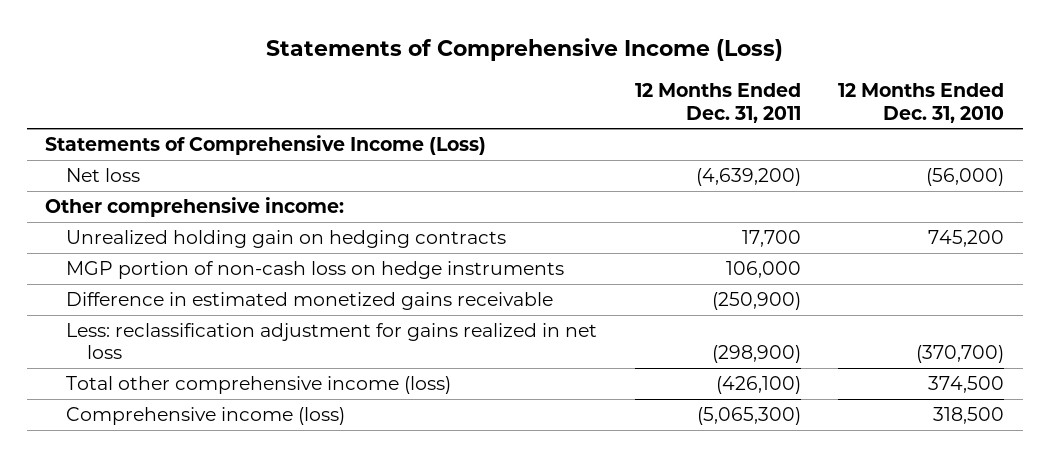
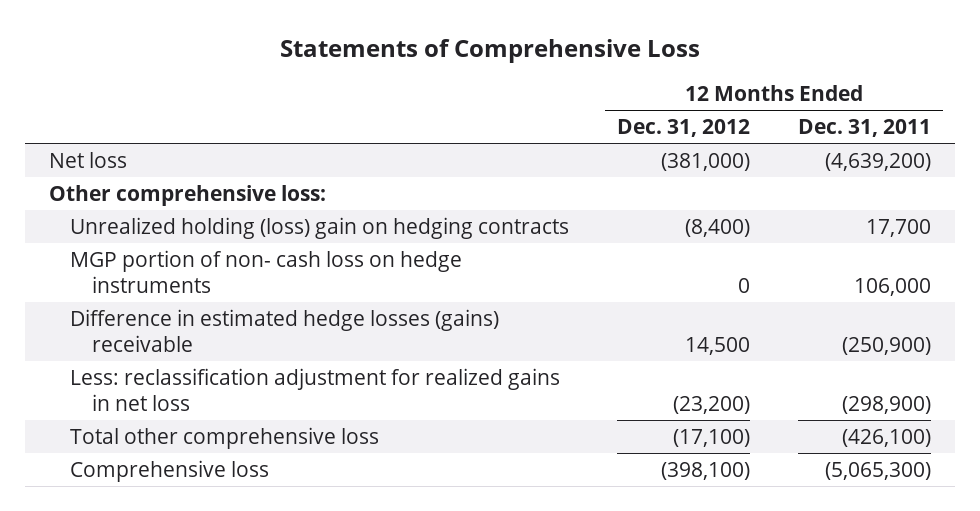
[265,38,783,62] Statements of Comprehensive Income (Loss) -> [280,38,701,63] Statements of Comprehensive Loss
[838,83,1005,123] 12 Months Ended Dec. 31, 2010 -> none
none -> [617,119,751,138] Dec. 31, 2012
[45,134,487,155] Statements of Comprehensive Income (Loss) -> none
[45,196,345,217] Other comprehensive income: -> [48,184,326,206] Other comprehensive loss:
[66,229,507,248] Unrealized holding gain on hedging contracts -> [70,216,570,239] Unrealized holding (loss) gain on hedging contracts
[66,260,565,279] MGP portion of non-cash loss on hedge instruments -> [70,249,463,293] MGP portion of non- cash loss on hedge instruments
[66,291,554,310] Difference in estimated monetized gains receivable -> [70,308,500,352] Difference in estimated hedge losses (gains) receivable
[66,322,598,360] Less: reclassification adjustment for gains realized in net loss -> [70,367,561,411] Less: reclassification adjustment for realized gains in net loss
[66,375,452,394] Total other comprehensive income (loss) -> [70,426,380,449] Total other comprehensive loss
[66,406,346,425] Comprehensive income (loss) -> [70,459,270,482] Comprehensive loss

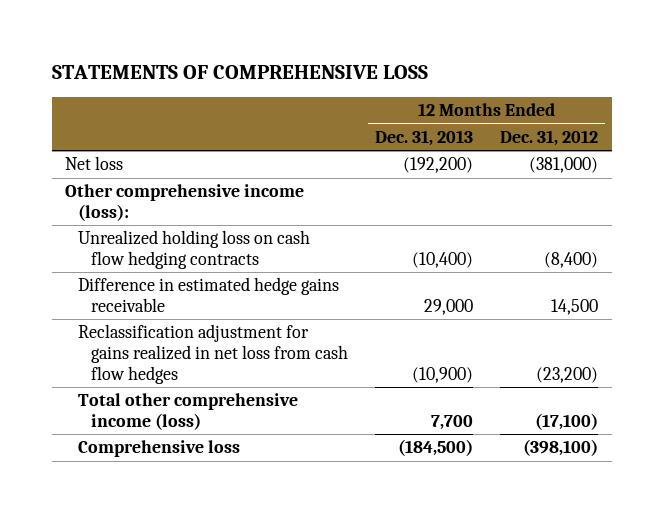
[280,38,701,63] Statements of Comprehensive Loss -> [51,65,428,80] STATEMENTS OF COMPREHENSIVE LOSS
[798,119,932,138] Dec. 31, 2011 -> none
none -> [375,130,474,147] Dec. 31, 2013
[70,249,463,293] MGP portion of non- cash loss on hedge instruments -> none
[48,184,326,206] Other comprehensive loss: -> [65,184,305,222] Other comprehensive income (loss):
[70,216,570,239] Unrealized holding (loss) gain on hedging contracts -> [78,230,311,270] Unrealized holding loss on cash flow hedging contracts
[70,308,500,352] Difference in estimated hedge losses (gains) receivable -> [78,277,340,313] Difference in estimated hedge gains receivable
[70,367,561,411] Less: reclassification adjustment for realized gains in net loss -> [78,324,349,384] Reclassification adjustment for gains realized in net loss from cash flow hedges
[70,426,380,449] Total other comprehensive loss -> [78,393,299,431] Total other comprehensive income (loss)

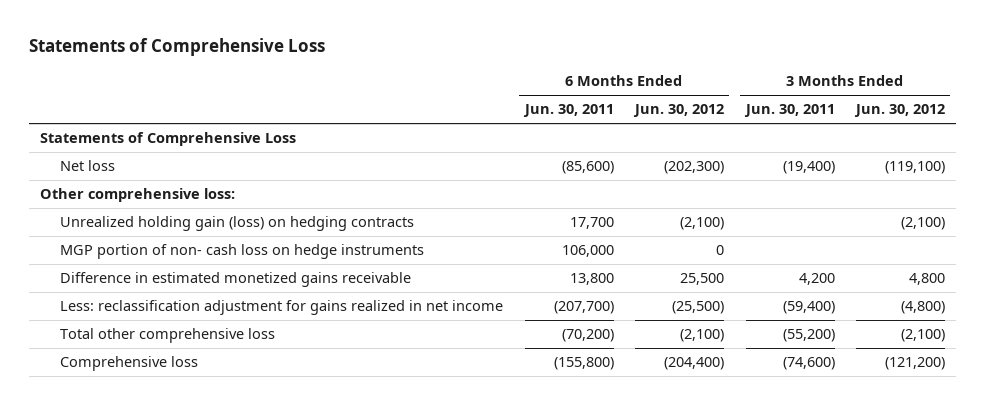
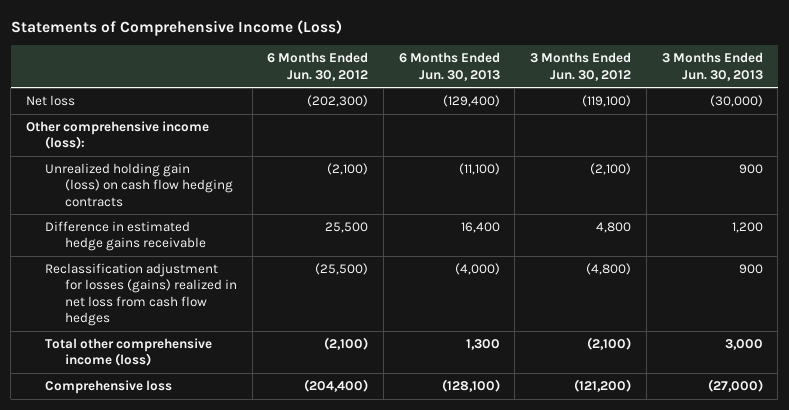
[29,38,326,57] Statements of Comprehensive Loss -> [10,19,342,36] Statements of Comprehensive Income (Loss)
[522,104,614,118] Jun. 30, 2011 -> none
[743,104,835,118] Jun. 30, 2011 -> none
none -> [398,52,500,81] 6 Months Ended Jun. 30, 2013
none -> [661,52,763,81] 3 Months Ended Jun. 30, 2013
[40,132,297,147] Statements of Comprehensive Loss -> none
[60,244,425,260] MGP portion of non- cash loss on hedge instruments -> none
[40,188,236,203] Other comprehensive loss: -> [26,121,210,150] Other comprehensive income (loss):
[60,216,415,232] Unrealized holding gain (loss) on hedging contracts -> [45,163,233,207] Unrealized holding gain (loss) on cash flow hedging contracts
[60,272,412,288] Difference in estimated monetized gains receivable -> [45,221,206,252] Difference in estimated hedge gains receivable
[60,300,504,316] Less: reclassification adjustment for gains realized in net income -> [45,263,237,327] Reclassification adjustment for losses (gains) realized in net loss from cash flow hedges
[60,328,276,344] Total other comprehensive loss -> [45,338,213,367] Total other comprehensive income (loss)

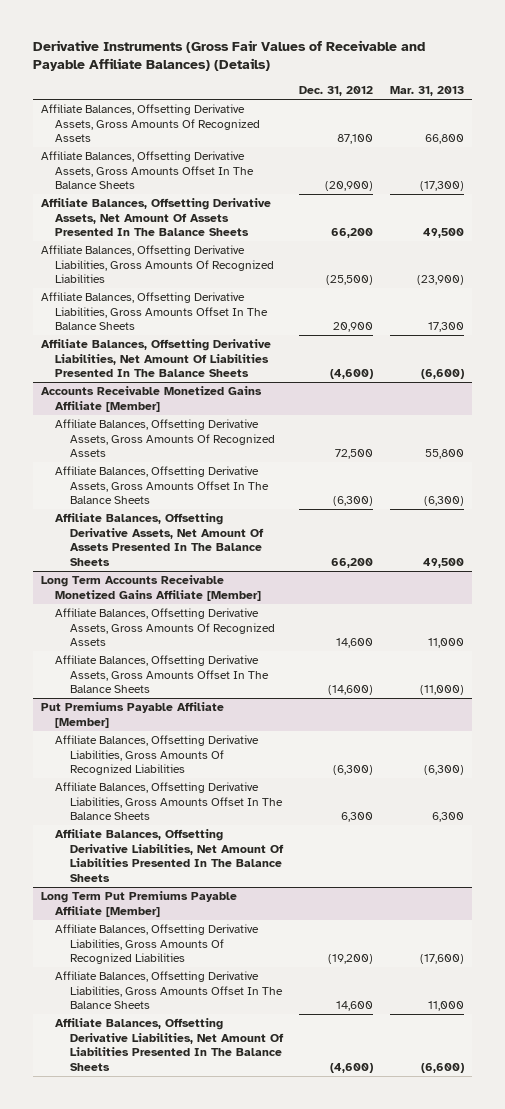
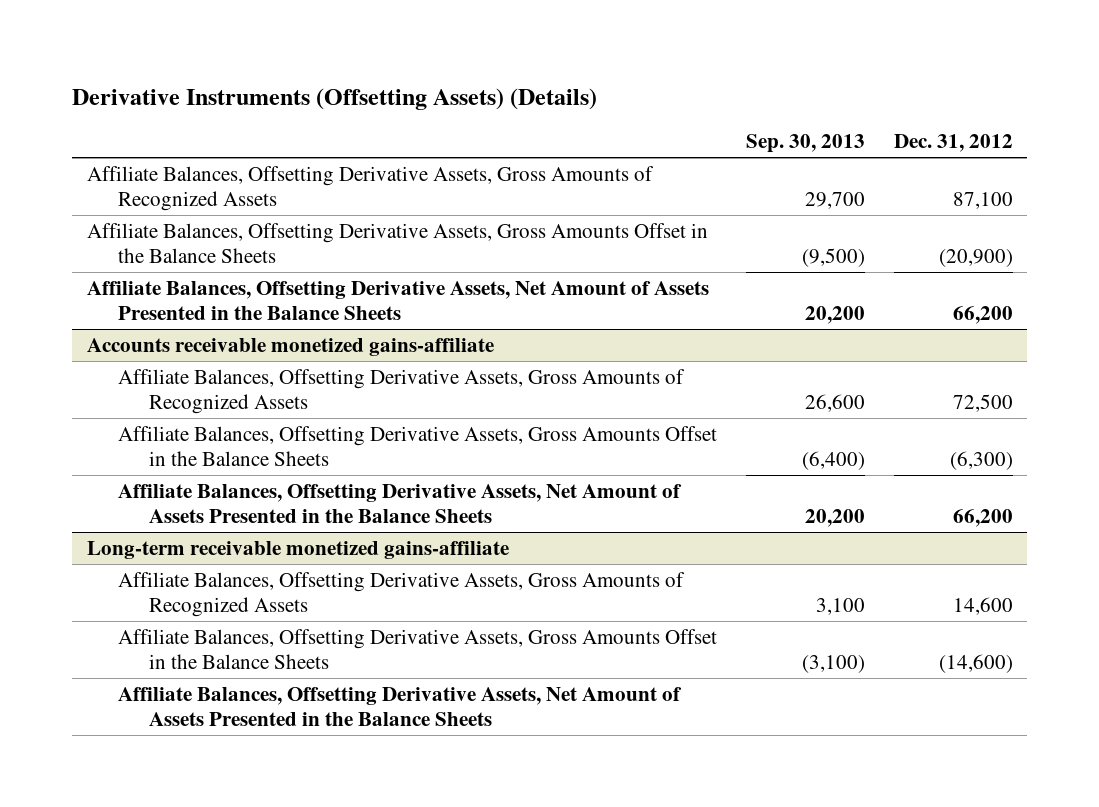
[32,40,425,72] Derivative Instruments (Gross Fair Values of Receivable and Payable Affiliate Balances) (Details) -> [72,87,598,110] Derivative Instruments (Offsetting Assets) (Details)
[389,86,464,97] Mar. 31, 2013 -> none
none -> [745,134,865,154] Sep. 30, 2013
[40,245,275,284] Affiliate Balances, Offsetting Derivative Liabilities, Gross Amounts Of Recognized Liabilities -> none
[40,292,269,331] Affiliate Balances, Offsetting Derivative Liabilities, Gross Amounts Offset In The Balance Sheets -> none
[40,339,271,378] Affiliate Balances, Offsetting Derivative Liabilities, Net Amount Of Liabilities Presented In The Balance Sheets -> none
[40,702,224,728] Put Premiums Payable Affiliate [Member] -> none
[55,735,260,776] Affiliate Balances, Offsetting Derivative Liabilities, Gross Amounts Of Recognized Liabilities -> none
[55,782,283,821] Affiliate Balances, Offsetting Derivative Liabilities, Gross Amounts Offset In The Balance Sheets -> none
[40,891,237,917] Long Term Put Premiums Payable Affiliate [Member] -> none
[55,924,260,965] Affiliate Balances, Offsetting Derivative Liabilities, Gross Amounts Of Recognized Liabilities -> none
[55,971,283,1010] Affiliate Balances, Offsetting Derivative Liabilities, Gross Amounts Offset In The Balance Sheets -> none
[55,1018,284,1072] Affiliate Balances, Offsetting Derivative Liabilities, Net Amount Of Liabilities Presented In The Balance Sheets -> none
[40,104,261,143] Affiliate Balances, Offsetting Derivative Assets, Gross Amounts Of Recognized Assets -> [86,165,654,212] Affiliate Balances, Offsetting Derivative Assets, Gross Amounts of Recognized Assets
[40,151,255,190] Affiliate Balances, Offsetting Derivative Assets, Gross Amounts Offset In The Balance Sheets -> [86,222,708,264] Affiliate Balances, Offsetting Derivative Assets, Gross Amounts Offset in the Balance Sheets
[40,198,271,237] Affiliate Balances, Offsetting Derivative Assets, Net Amount Of Assets Presented In The Balance Sheets -> [86,280,709,321] Affiliate Balances, Offsetting Derivative Assets, Net Amount of Assets Presented in the Balance Sheets
[40,386,262,412] Accounts Receivable Monetized Gains Affiliate [Member] -> [86,337,494,356] Accounts receivable monetized gains-affiliate
[55,419,275,458] Affiliate Balances, Offsetting Derivative Assets, Gross Amounts Of Recognized Assets -> [118,368,686,415] Affiliate Balances, Offsetting Derivative Assets, Gross Amounts of Recognized Assets
[55,466,269,505] Affiliate Balances, Offsetting Derivative Assets, Gross Amounts Offset In The Balance Sheets -> [118,425,718,467] Affiliate Balances, Offsetting Derivative Assets, Gross Amounts Offset in the Balance Sheets
[55,513,264,567] Affiliate Balances, Offsetting Derivative Assets, Net Amount Of Assets Presented In The Balance Sheets -> [118,483,683,524] Affiliate Balances, Offsetting Derivative Assets, Net Amount of Assets Presented in the Balance Sheets
[40,575,262,601] Long Term Accounts Receivable Monetized Gains Affiliate [Member] -> [86,540,509,559] Long-term receivable monetized gains-affiliate
[55,608,275,647] Affiliate Balances, Offsetting Derivative Assets, Gross Amounts Of Recognized Assets -> [118,571,686,618] Affiliate Balances, Offsetting Derivative Assets, Gross Amounts of Recognized Assets
[55,655,269,694] Affiliate Balances, Offsetting Derivative Assets, Gross Amounts Offset In The Balance Sheets -> [118,628,718,670] Affiliate Balances, Offsetting Derivative Assets, Gross Amounts Offset in the Balance Sheets
[55,829,284,883] Affiliate Balances, Offsetting Derivative Liabilities, Net Amount Of Liabilities Presented In The Balance Sheets -> [118,686,683,727] Affiliate Balances, Offsetting Derivative Assets, Net Amount of Assets Presented in the Balance Sheets

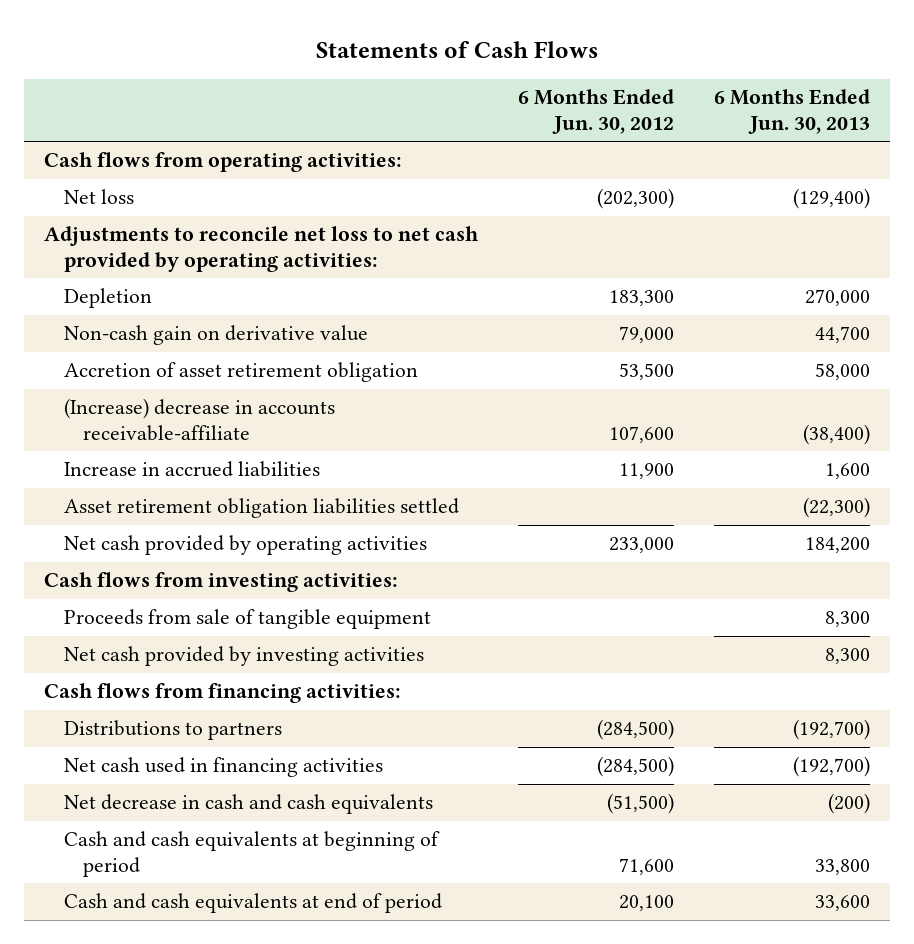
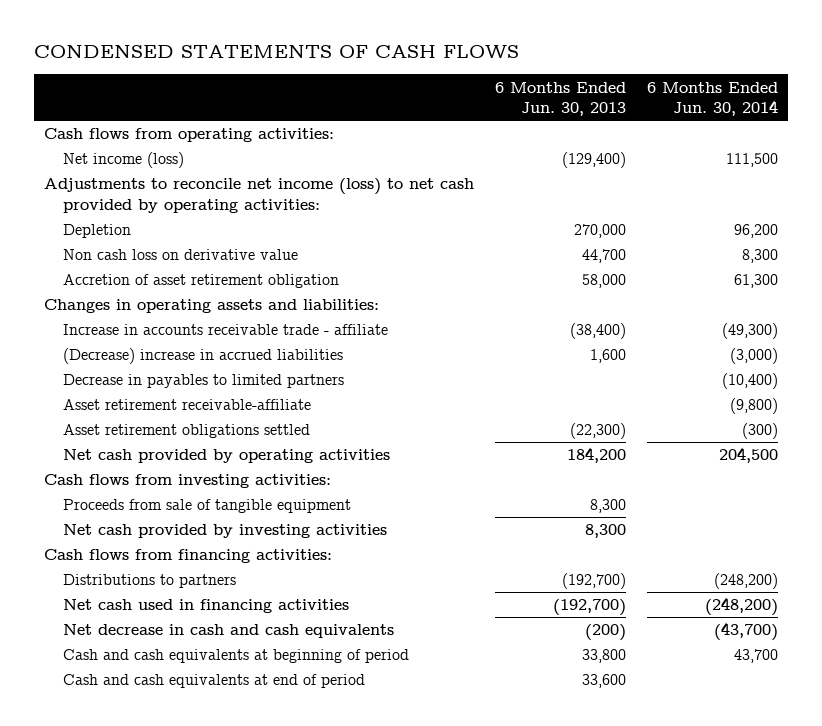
[316,40,599,58] Statements of Cash Flows -> [33,45,519,59] CONDENSED STATEMENTS OF CASH FLOWS
[518,89,675,134] 6 Months Ended Jun. 30, 2012 -> none
none -> [646,81,778,117] 6 Months Ended Jun. 30, 2014
[63,189,134,205] Net loss -> [62,152,184,169] Net income (loss)
[44,226,480,272] Adjustments to reconcile net loss to net cash provided by operating activities: -> [44,178,475,213] Adjustments to reconcile net income (loss) to net cash provided by operating activities:
[63,325,368,346] Non-cash gain on derivative value -> [62,249,298,261] Non cash loss on derivative value
none -> [44,299,380,314] Changes in operating assets and liabilities:
[63,398,335,441] (Increase) decrease in accounts receivable-affiliate -> [62,324,388,336] Increase in accounts receivable trade - affiliate
[63,461,320,478] Increase in accrued liabilities -> [62,348,343,365] (Decrease) increase in accrued liabilities
none -> [62,374,344,389] Decrease in payables to limited partners
none -> [62,399,311,411] Asset retirement receivable-affiliate
[63,498,459,519] Asset retirement obligation liabilities settled -> [62,424,310,439] Asset retirement obligations settled

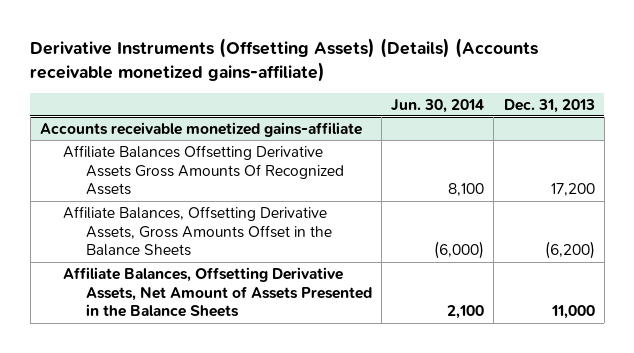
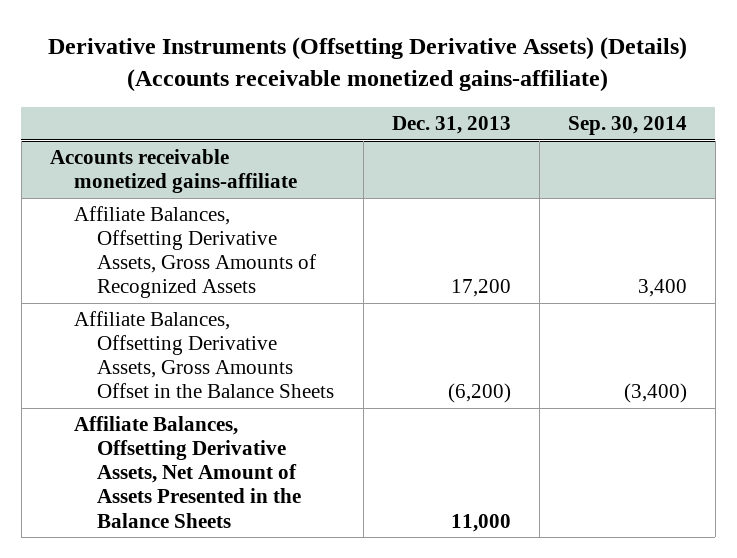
[30,37,539,82] Derivative Instruments (Offsetting Assets) (Details) (Accounts receivable monetized gains-affiliate) -> [48,36,688,93] Derivative Instruments (Offsetting Derivative Assets) (Details) (Accounts receivable monetized gains-affiliate)
[391,98,485,113] Jun. 30, 2014 -> none
none -> [567,116,687,136] Sep. 30, 2014
[63,144,345,196] Affiliate Balances Offsetting Derivative Assets Gross Amounts Of Recognized Assets -> [73,206,317,299] Affiliate Balances, Offsetting Derivative Assets, Gross Amounts of Recognized Assets

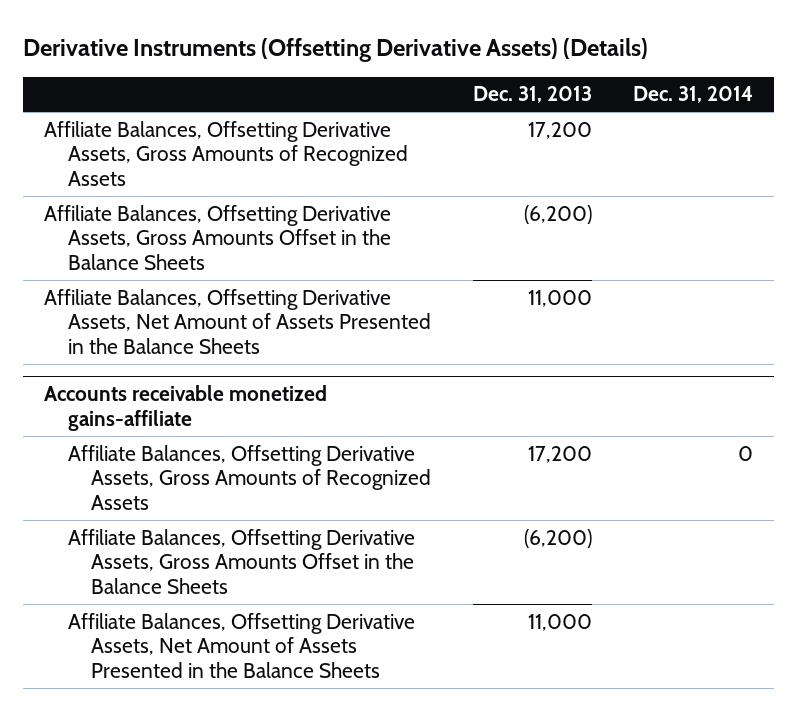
[48,36,688,93] Derivative Instruments (Offsetting Derivative Assets) (Details) (Accounts receivable monetized gains-affiliate) -> [23,37,649,62] Derivative Instruments (Offsetting Derivative Assets) (Details)
[567,116,687,136] Sep. 30, 2014 -> none
none -> [633,86,754,104] Dec. 31, 2014
none -> [44,120,408,187] Affiliate Balances, Offsetting Derivative Assets, Gross Amounts of Recognized Assets
none -> [44,204,392,271] Affiliate Balances, Offsetting Derivative Assets, Gross Amounts Offset in the Balance Sheets
none -> [44,288,431,355] Affiliate Balances, Offsetting Derivative Assets, Net Amount of Assets Presented in the Balance Sheets

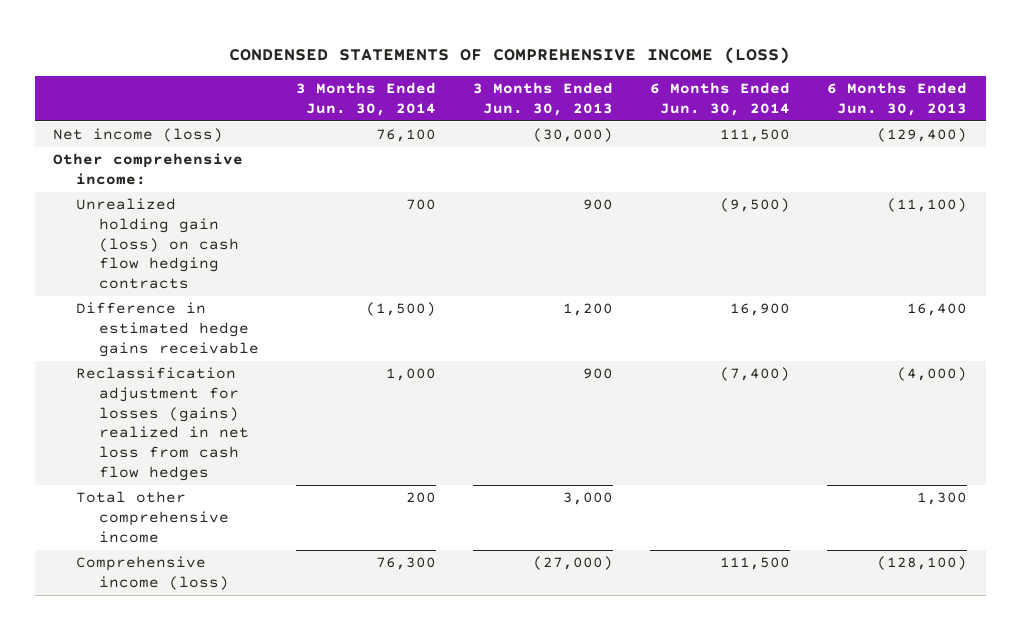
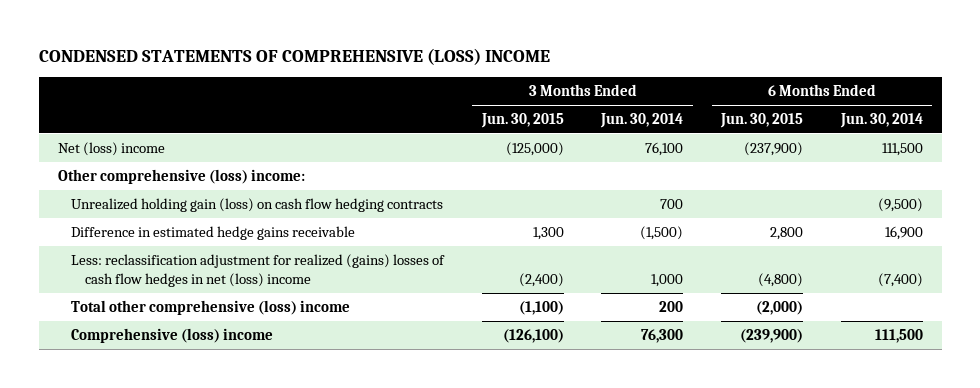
[229,46,791,64] CONDENSED STATEMENTS OF COMPREHENSIVE INCOME (LOSS) -> [38,48,550,66] CONDENSED STATEMENTS OF COMPREHENSIVE (LOSS) INCOME
[473,82,614,116] 3 Months Ended Jun. 30, 2013 -> none
[827,82,968,116] 6 Months Ended Jun. 30, 2013 -> none
none -> [480,113,564,129] Jun. 30, 2015
none -> [720,113,804,129] Jun. 30, 2015
[53,128,224,143] Net income (loss) -> [57,142,165,157] Net (loss) income
[53,153,244,186] Other comprehensive income: -> [57,169,305,185] Other comprehensive (loss) income:
[75,367,249,481] Reclassification adjustment for losses (gains) realized in net loss from cash flow hedges -> [71,254,446,288] Less: reclassification adjustment for realized (gains) losses of cash flow hedges in net (loss) income
[75,491,229,543] Total other comprehensive income -> [71,300,351,316] Total other comprehensive (loss) income
[75,556,229,591] Comprehensive income (loss) -> [71,328,274,344] Comprehensive (loss) income

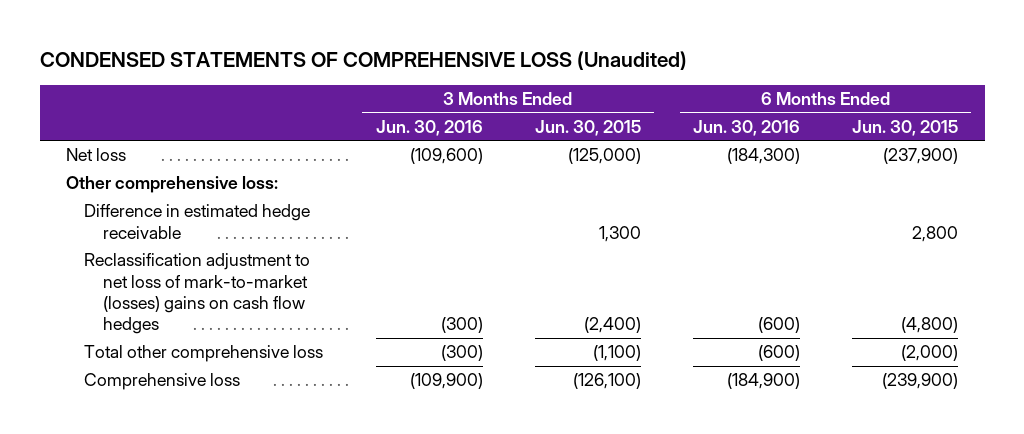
[38,48,550,66] CONDENSED STATEMENTS OF COMPREHENSIVE (LOSS) INCOME -> [39,50,687,70] CONDENSED STATEMENTS OF COMPREHENSIVE LOSS (Unaudited)
[600,113,684,129] Jun. 30, 2014 -> none
[839,113,923,129] Jun. 30, 2014 -> none
none -> [375,119,483,136] Jun. 30, 2016
none -> [693,119,801,136] Jun. 30, 2016
[71,198,444,213] Unrealized holding gain (loss) on cash flow hedging contracts -> none
[57,142,165,157] Net (loss) income -> [65,148,126,162] Net loss
[57,169,305,185] Other comprehensive (loss) income: -> [65,176,278,194] Other comprehensive loss:
[71,226,356,241] Difference in estimated hedge gains receivable -> [84,204,311,239] Difference in estimated hedge receivable
[71,254,446,288] Less: reclassification adjustment for realized (gains) losses of cash flow hedges in net (loss) income -> [84,253,311,335] Reclassification adjustment to net loss of mark-to-market (losses) gains on cash flow hedges
[71,300,351,316] Total other comprehensive (loss) income -> [84,345,324,363] Total other comprehensive loss
[71,328,274,344] Comprehensive (loss) income -> [84,373,241,391] Comprehensive loss

